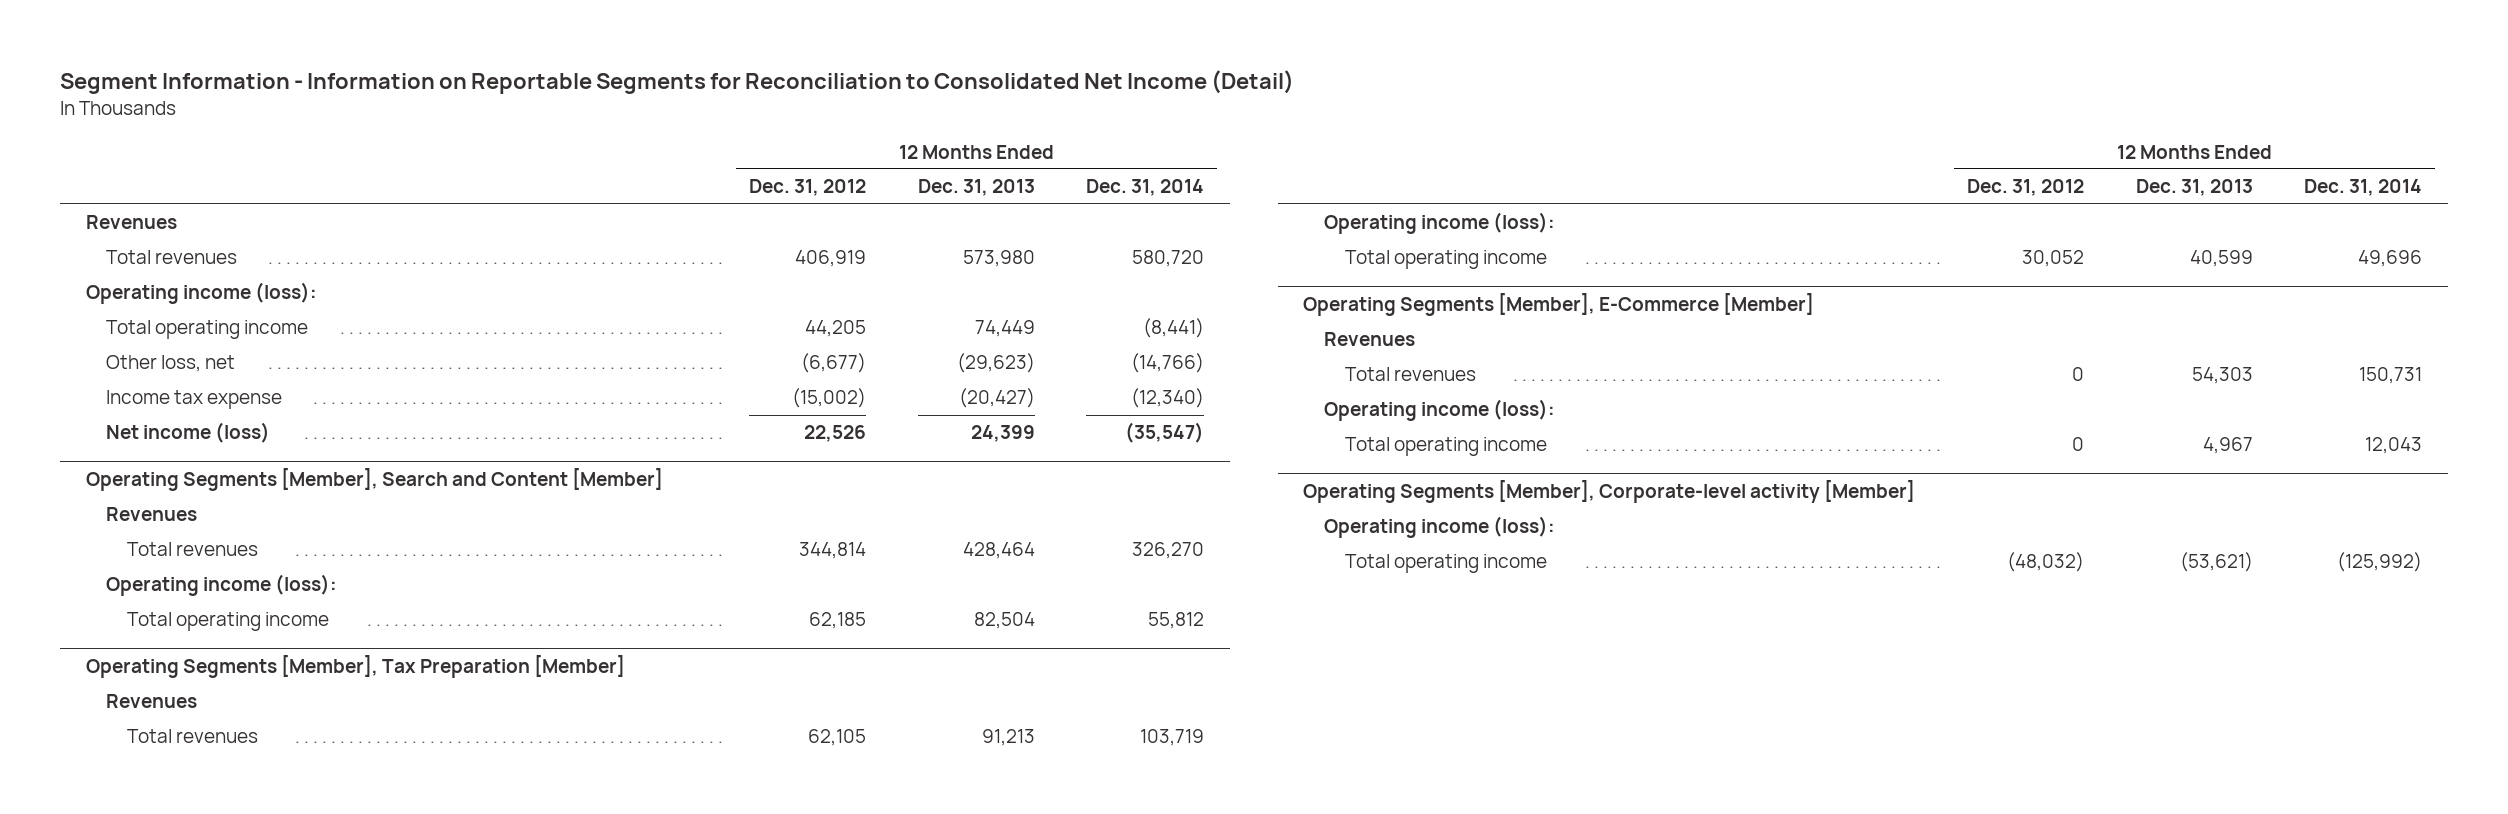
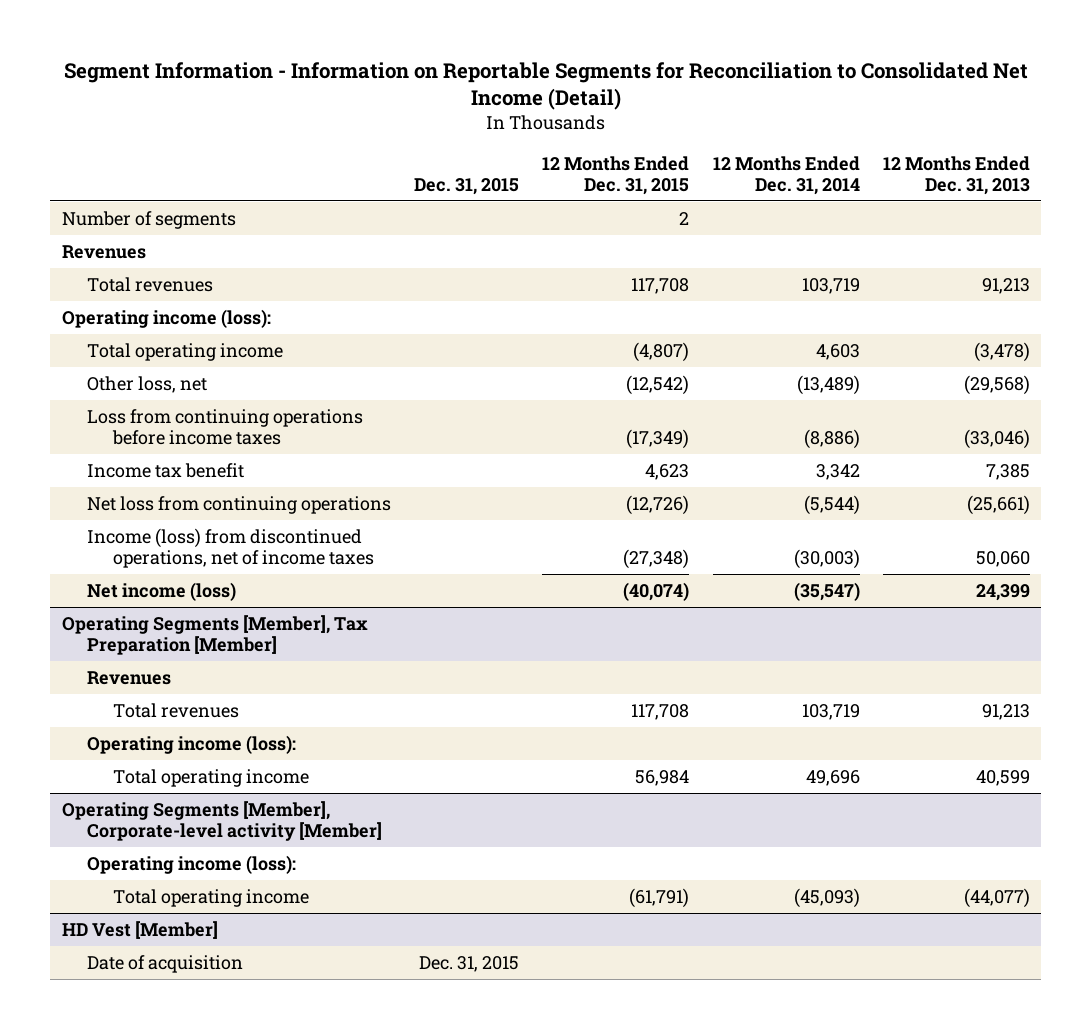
[749,179,867,197] Dec. 31, 2012 -> none
none -> [414,177,520,195] Dec. 31, 2015
none -> [542,155,690,195] 12 Months Ended Dec. 31, 2015
none -> [61,210,236,229] Number of segments
[962,250,1035,268] 573,980 -> [981,277,1030,294] 91,213
[1132,250,1205,268] 580,720 -> [801,277,860,294] 103,719
[974,320,1035,338] 74,449 -> [973,341,1030,362] (3,478)
[1143,318,1205,339] (8,441) -> [815,343,860,360] 4,603
[956,353,1035,374] (29,623) -> [963,374,1030,395] (29,568)
[1131,353,1205,374] (14,766) -> [796,374,860,395] (13,489)
none -> [87,408,364,446] Loss from continuing operations before income taxes
[106,390,283,410] Income tax expense -> [87,462,245,478] Income tax benefit
[958,388,1035,409] (20,427) -> [985,463,1030,480] 7,385
[1131,388,1205,409] (12,340) -> [815,463,860,480] 3,342
none -> [87,495,392,514] Net loss from continuing operations
none -> [87,527,374,569] Income (loss) from discontinued operations, net of income taxes
[85,468,663,492] Operating Segments [Member], Search and Content [Member] -> none
[106,507,198,522] Revenues -> none
[127,542,259,557] Total revenues -> none
[106,574,338,597] Operating income (loss): -> none
[127,612,330,632] Total operating income -> none
[1303,293,1815,317] Operating Segments [Member], E-Commerce [Member] -> none
[1324,332,1416,347] Revenues -> none
[1344,367,1476,382] Total revenues -> none
[1324,399,1556,422] Operating income (loss): -> none
[1344,437,1547,457] Total operating income -> none
[2179,552,2253,573] (53,621) -> [963,887,1030,908] (44,077)
[2337,552,2423,573] (125,992) -> [793,887,860,908] (45,093)
none -> [61,920,218,939] HD Vest [Member]
none -> [87,954,244,973] Date of acquisition

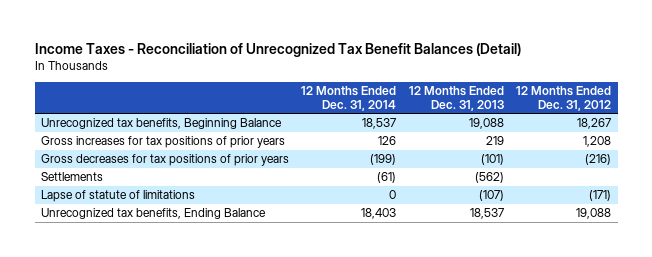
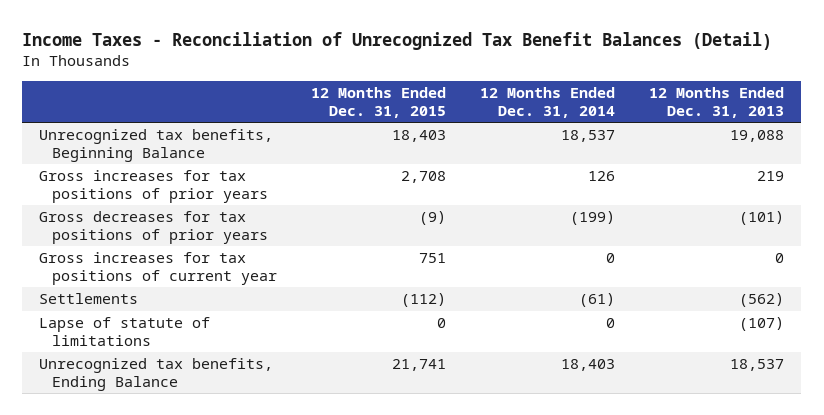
[516,86,612,112] 12 Months Ended Dec. 31, 2012 -> none
none -> [311,86,447,118] 12 Months Ended Dec. 31, 2015
none -> [39,252,277,285] Gross increases for tax positions of current year

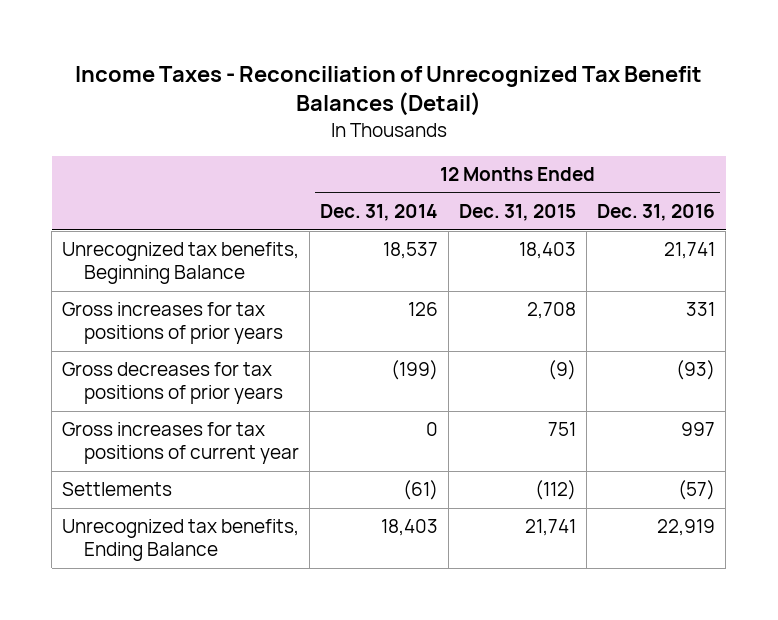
[649,86,785,118] 12 Months Ended Dec. 31, 2013 -> none
none -> [597,204,716,222] Dec. 31, 2016
[39,317,211,346] Lapse of statute of limitations -> none

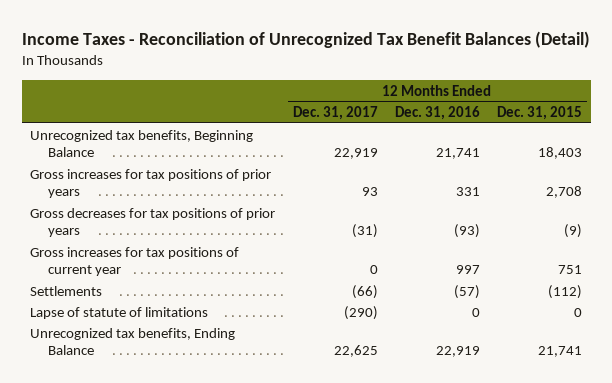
[320,204,439,222] Dec. 31, 2014 -> none
none -> [292,106,378,121] Dec. 31, 2017
none -> [30,306,209,319] Lapse of statute of limitations

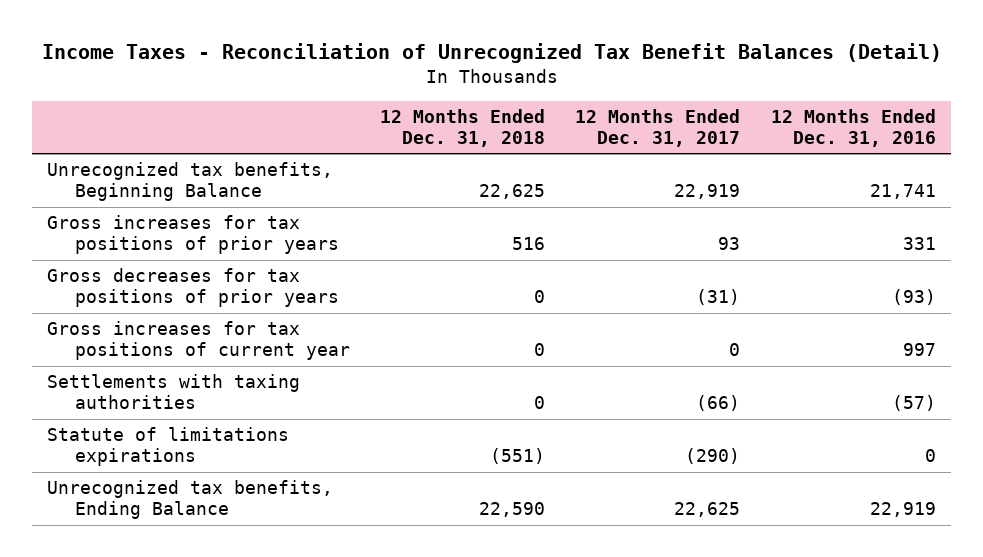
[497,106,583,121] Dec. 31, 2015 -> none
none -> [380,109,546,147] 12 Months Ended Dec. 31, 2018
[30,285,103,296] Settlements -> [47,374,301,410] Settlements with taxing authorities
[30,306,209,319] Lapse of statute of limitations -> [47,427,290,467] Statute of limitations expirations

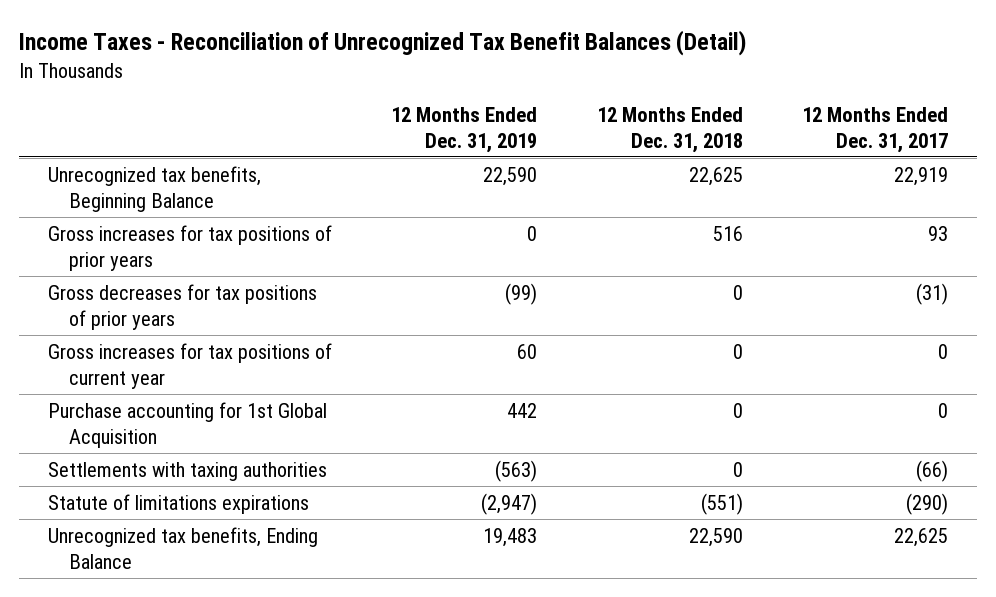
[770,109,936,147] 12 Months Ended Dec. 31, 2016 -> none
none -> [391,106,538,153] 12 Months Ended Dec. 31, 2019
none -> [48,401,328,448] Purchase accounting for 1st Global Acquisition

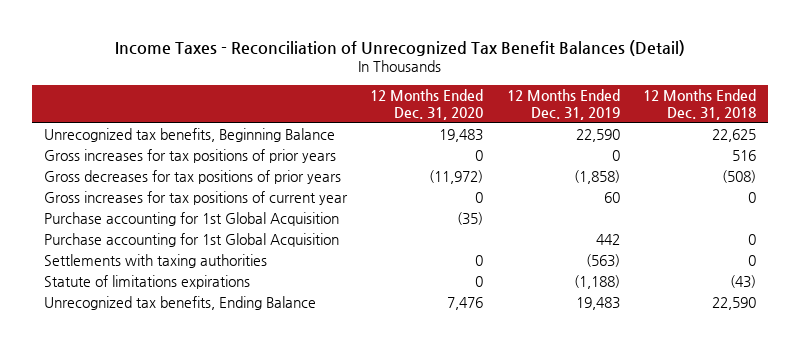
[801,106,948,153] 12 Months Ended Dec. 31, 2017 -> none
none -> [370,88,484,120] 12 Months Ended Dec. 31, 2020
[505,282,538,305] (99) -> [573,170,620,185] (1,858)
[732,284,743,300] 0 -> [722,170,757,184] (508)
none -> [43,212,339,227] Purchase accounting for 1st Global Acquisition
[481,492,538,515] (2,947) -> [573,275,620,290] (1,188)
[700,492,743,515] (551) -> [730,275,757,289] (43)

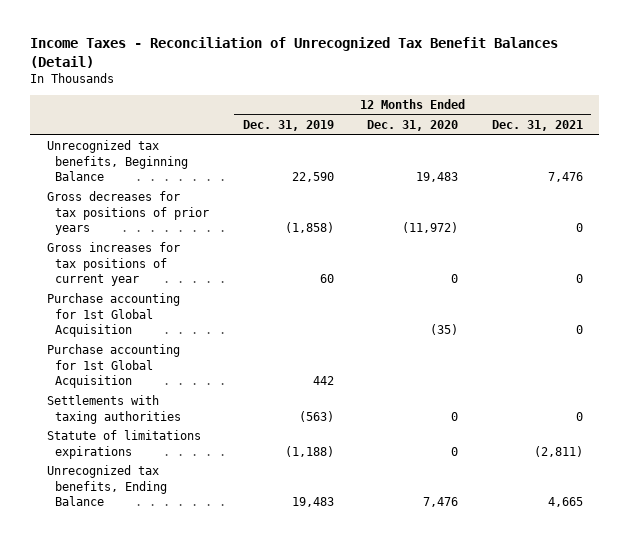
[643,88,757,120] 12 Months Ended Dec. 31, 2018 -> none
none -> [491,119,583,131] Dec. 31, 2021
[43,149,336,164] Gross increases for tax positions of prior years -> none

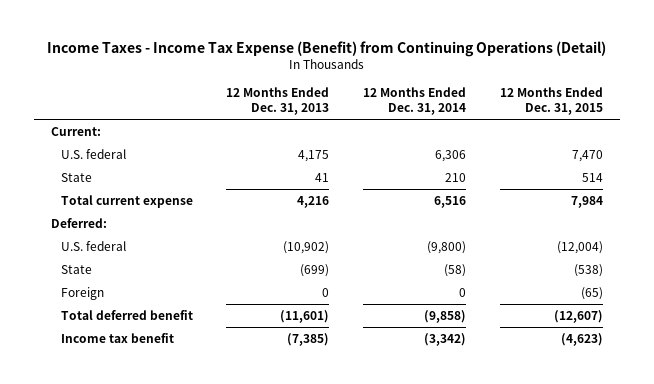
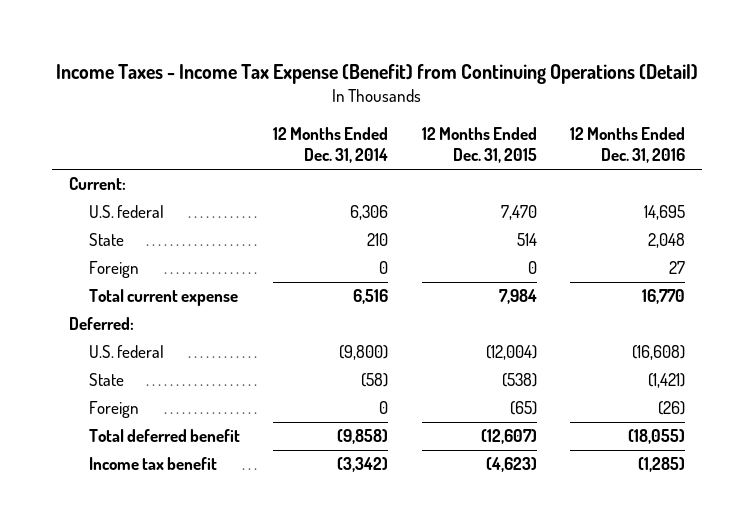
[226,87,330,116] 12 Months Ended Dec. 31, 2013 -> none
none -> [570,126,686,164] 12 Months Ended Dec. 31, 2016
none -> [88,261,139,279] Foreign

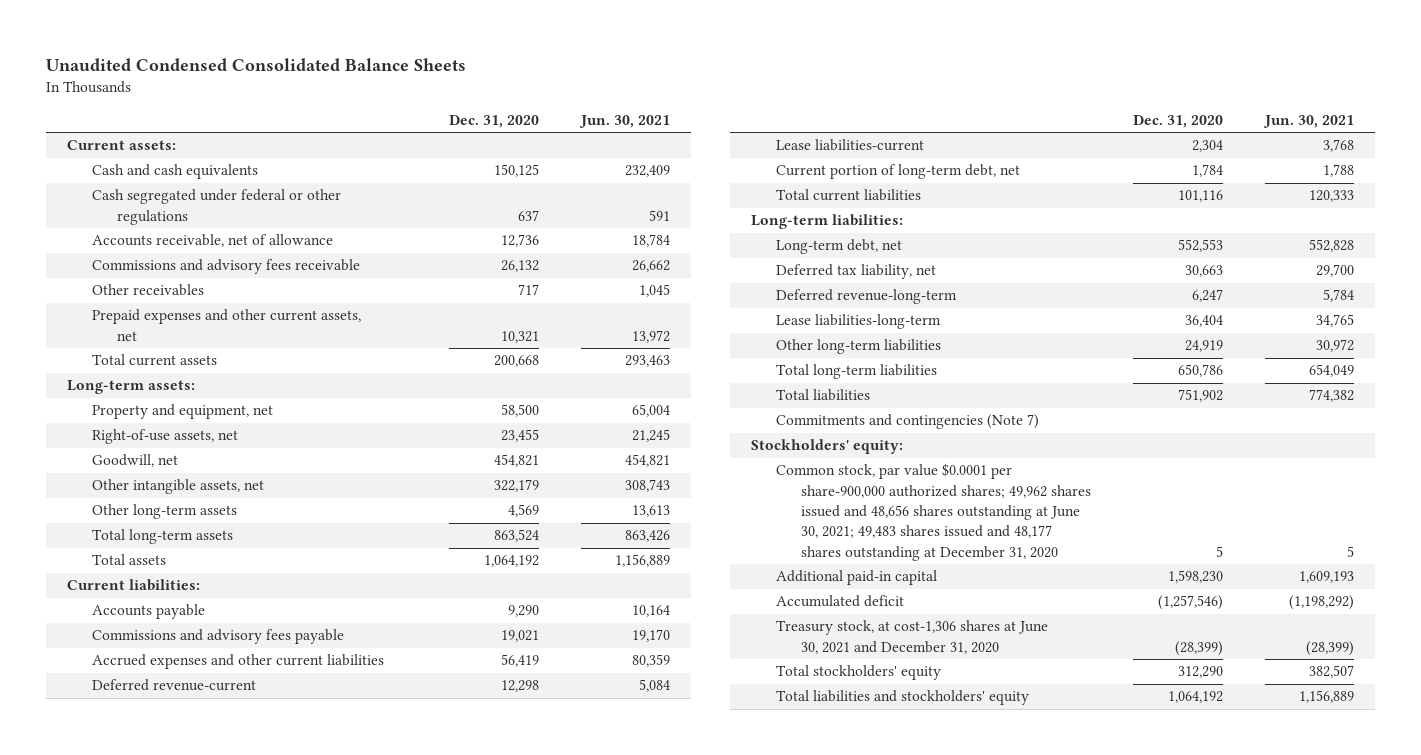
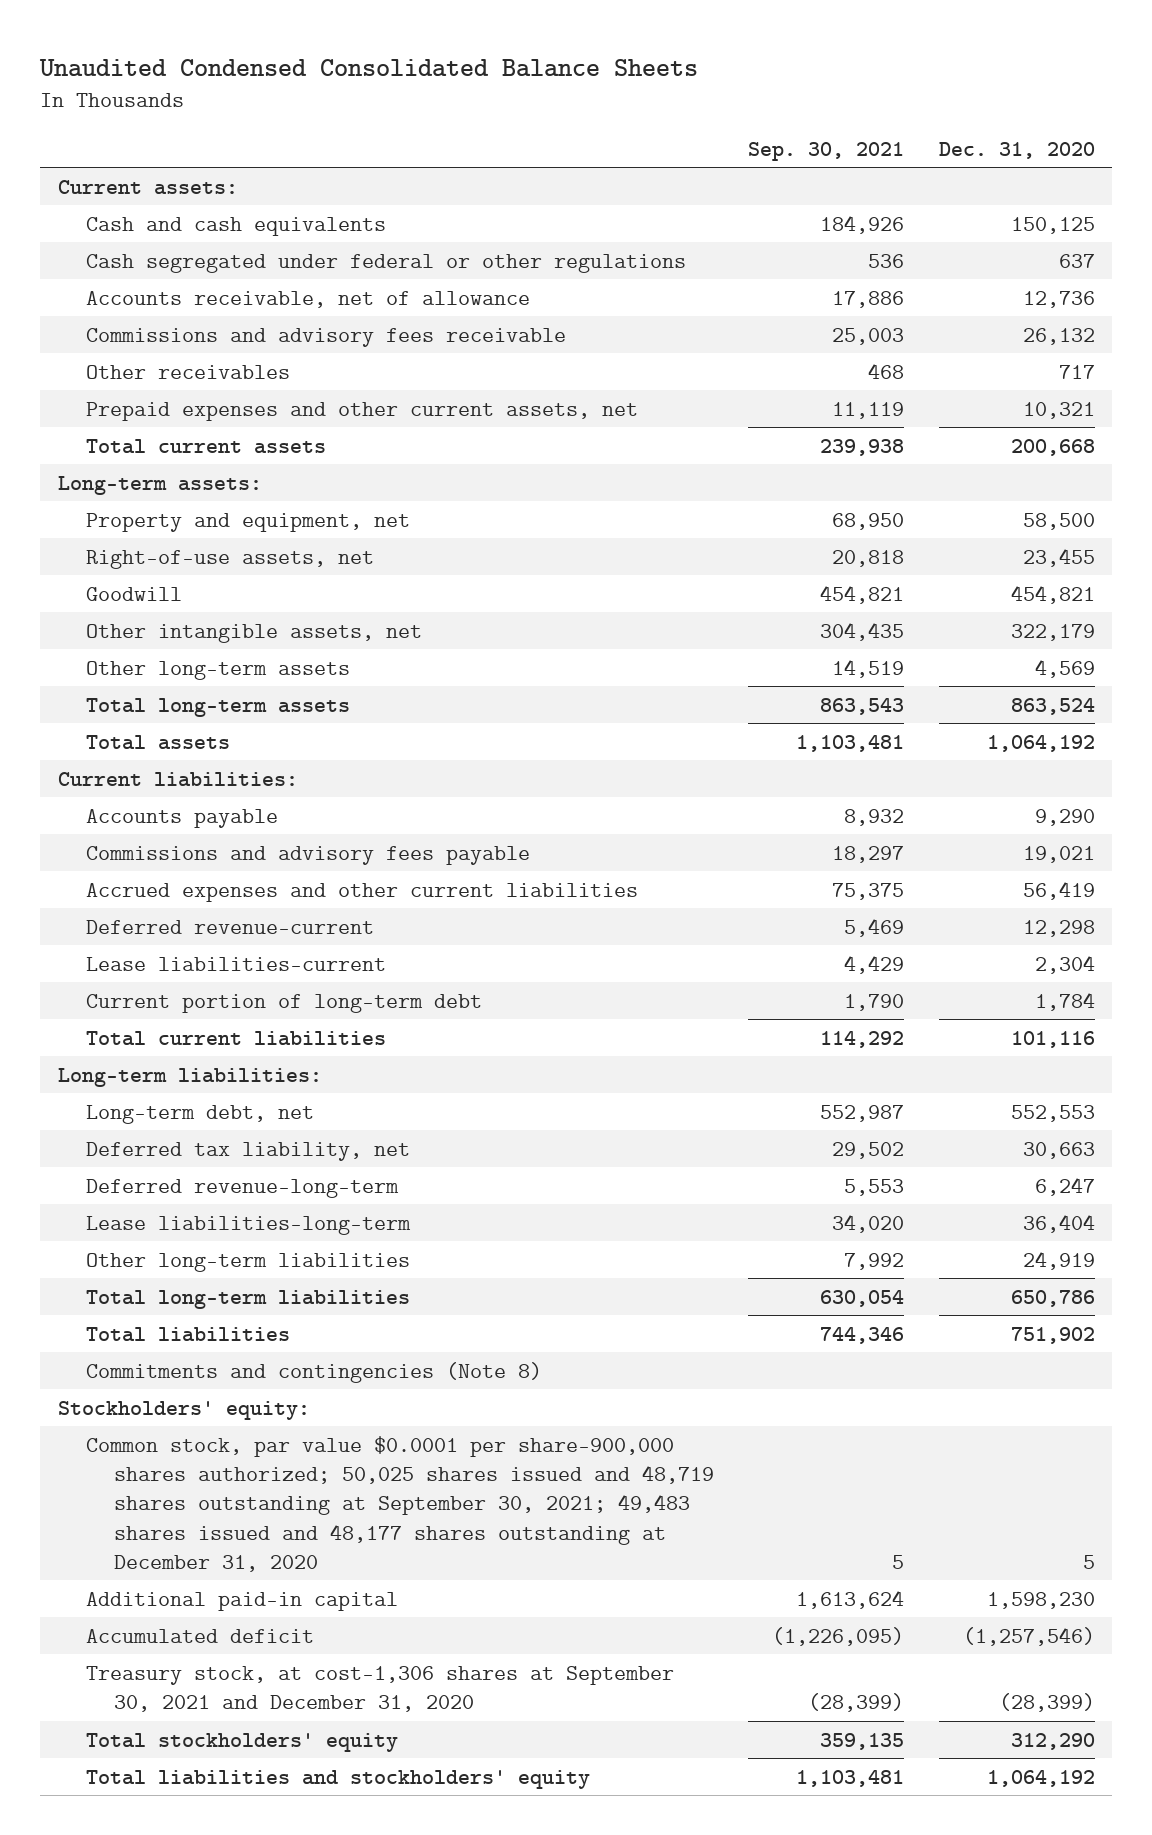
[578,115,670,129] Jun. 30, 2021 -> none
none -> [748,141,905,161] Sep. 30, 2021
[92,454,179,468] Goodwill, net -> [85,586,182,601] Goodwill
[776,164,1021,180] Current portion of long-term debt, net -> [85,993,482,1013] Current portion of long-term debt
[776,414,1040,430] Commitments and contingencies (Note 7) -> [85,1361,542,1383] Commitments and contingencies (Note 8)
[776,463,1092,561] Common stock, par value $0.0001 per share-900,000 authorized shares; 49,962 shares issued and 48,656 shares outstanding at June 30, 2021; 49,483 shares issued and 48,177 shares outstanding at December 31, 2020 -> [85,1435,715,1572] Common stock, par value $0.0001 per share-900,000 shares authorized; 50,025 shares issued and 48,719 shares outstanding at September 30, 2021; 49,483 shares issued and 48,177 shares outstanding at December 31, 2020
[776,620,1049,654] Treasury stock, at cost-1,306 shares at June 30, 2021 and December 31, 2020 -> [85,1665,674,1712] Treasury stock, at cost-1,306 shares at September 30, 2021 and December 31, 2020

